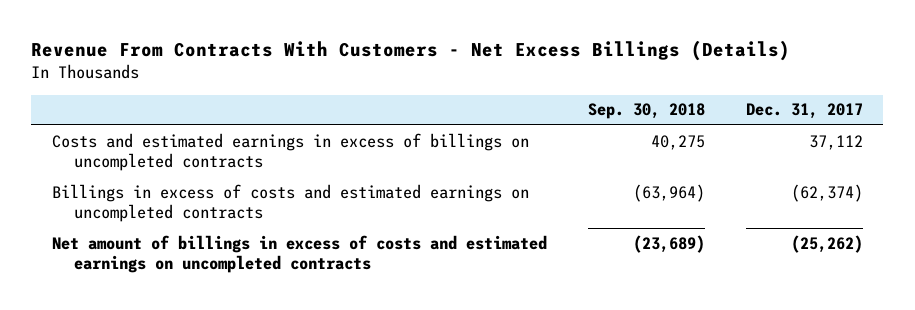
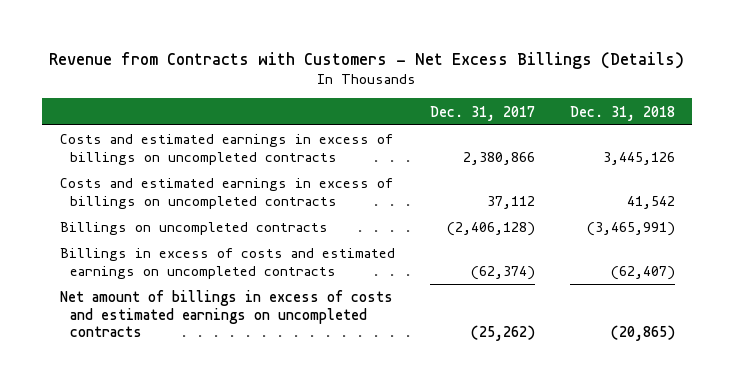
[31,40,791,62] Revenue From Contracts With Customers - Net Excess Billings (Details) -> [49,51,685,69] Revenue from Contracts with Customers - Net Excess Billings (Details)
[587,103,705,120] Sep. 30, 2018 -> none
none -> [569,105,675,121] Dec. 31, 2018
none -> [59,134,393,165] Costs and estimated earnings in excess of billings on uncompleted contracts
none -> [59,222,328,236] Billings on uncompleted contracts

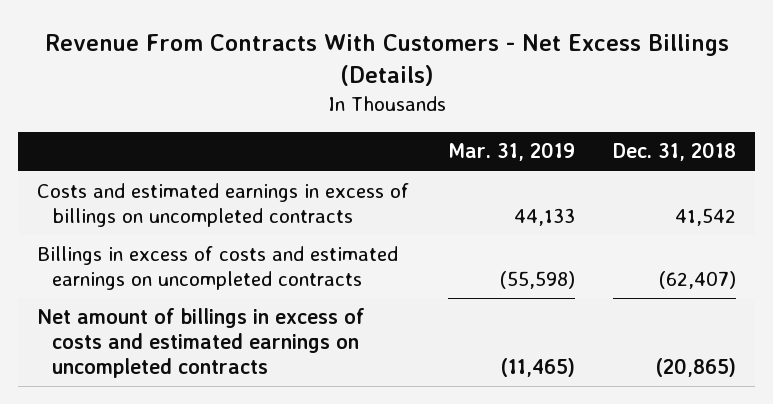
[49,51,685,69] Revenue from Contracts with Customers - Net Excess Billings (Details) -> [44,33,729,86] Revenue From Contracts With Customers - Net Excess Billings (Details)
[429,105,535,121] Dec. 31, 2017 -> none
none -> [447,142,575,162] Mar. 31, 2019
[59,134,393,165] Costs and estimated earnings in excess of billings on uncompleted contracts -> none
[59,222,328,236] Billings on uncompleted contracts -> none

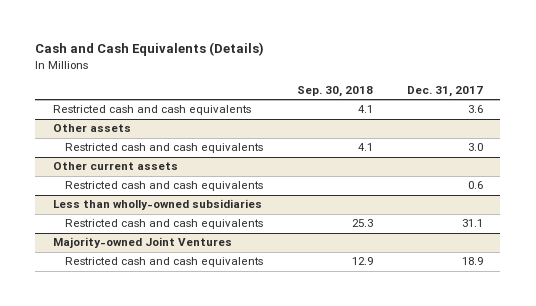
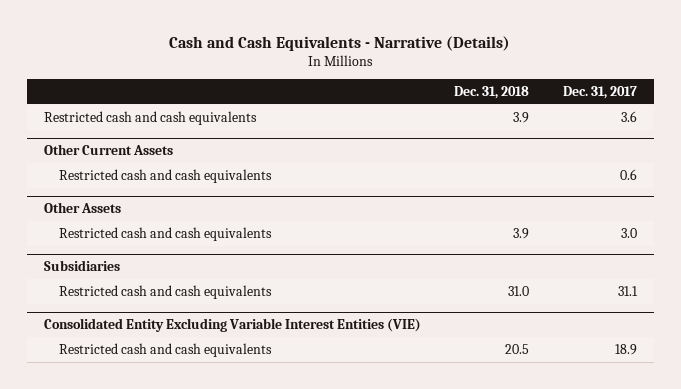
[35,42,265,57] Cash and Cash Equivalents (Details) -> [169,35,511,51] Cash and Cash Equivalents - Narrative (Details)
[296,85,373,97] Sep. 30, 2018 -> none
none -> [454,85,530,99] Dec. 31, 2018
[52,124,131,133] Other assets -> none
[64,143,263,154] Restricted cash and cash equivalents -> none
[52,162,178,171] Other current assets -> [43,144,173,156] Other Current Assets
none -> [43,202,121,214] Other Assets
none -> [59,226,273,241] Restricted cash and cash equivalents
[52,199,262,211] Less than wholly-owned subsidiaries -> [43,260,120,272] Subsidiaries
[52,237,232,249] Majority-owned Joint Ventures -> [43,318,421,333] Consolidated Entity Excluding Variable Interest Entities (VIE)

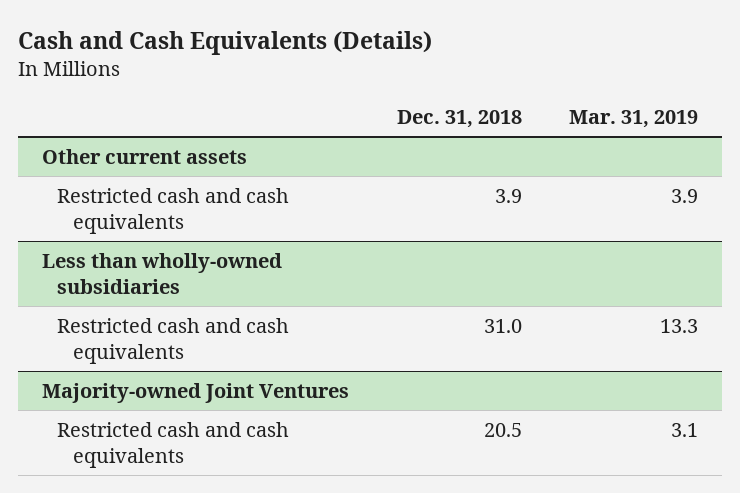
[169,35,511,51] Cash and Cash Equivalents - Narrative (Details) -> [17,31,432,56] Cash and Cash Equivalents (Details)
[562,85,637,99] Dec. 31, 2017 -> none
none -> [569,109,699,128] Mar. 31, 2019
[43,110,257,125] Restricted cash and cash equivalents -> none
[59,168,273,183] Restricted cash and cash equivalents -> none
[43,202,121,214] Other Assets -> none
[43,144,173,156] Other Current Assets -> [41,148,247,164] Other current assets
[43,260,120,272] Subsidiaries -> [41,252,282,294] Less than wholly-owned subsidiaries
[43,318,421,333] Consolidated Entity Excluding Variable Interest Entities (VIE) -> [41,382,349,403] Majority-owned Joint Ventures

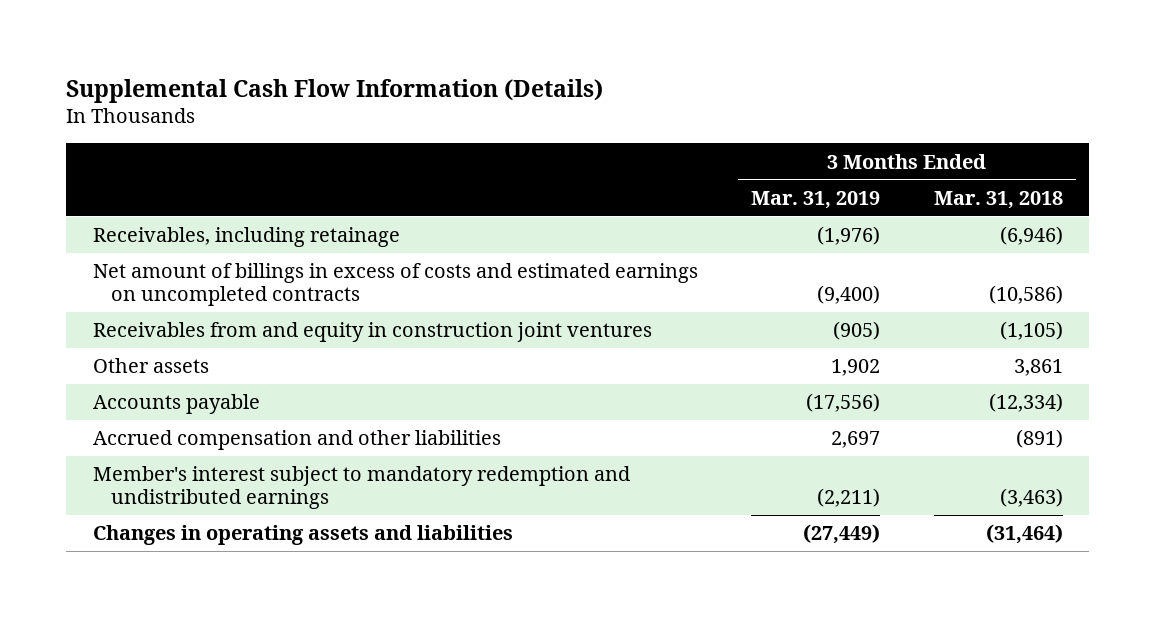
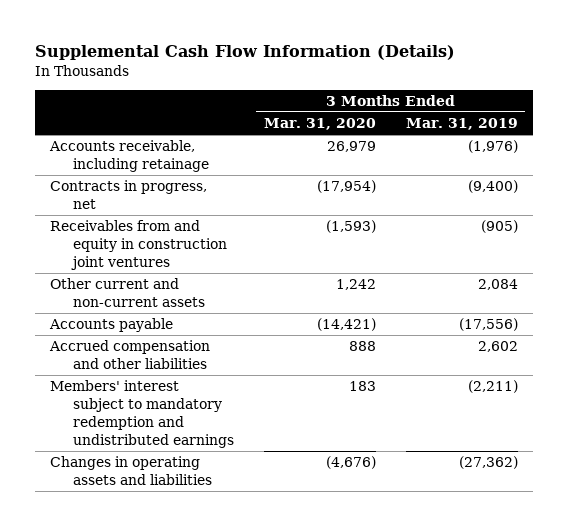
[933,190,1063,209] Mar. 31, 2018 -> none
none -> [263,118,376,131] Mar. 31, 2020
[92,227,400,248] Receivables, including retainage -> [49,140,209,173] Accounts receivable, including retainage
[92,263,698,307] Net amount of billings in excess of costs and estimated earnings on uncompleted contracts -> [50,180,208,210] Contracts in progress, net
[92,358,209,374] Other assets -> [50,278,205,308] Other current and non-current assets
[831,359,881,377] 1,902 -> [477,279,518,291] 2,084
[831,431,881,449] 2,697 -> [477,341,518,353] 2,602
[92,466,630,510] Member's interest subject to mandatory redemption and undistributed earnings -> [50,380,234,448] Members' interest subject to mandatory redemption and undistributed earnings
[803,524,881,545] (27,449) -> [458,456,518,470] (27,362)

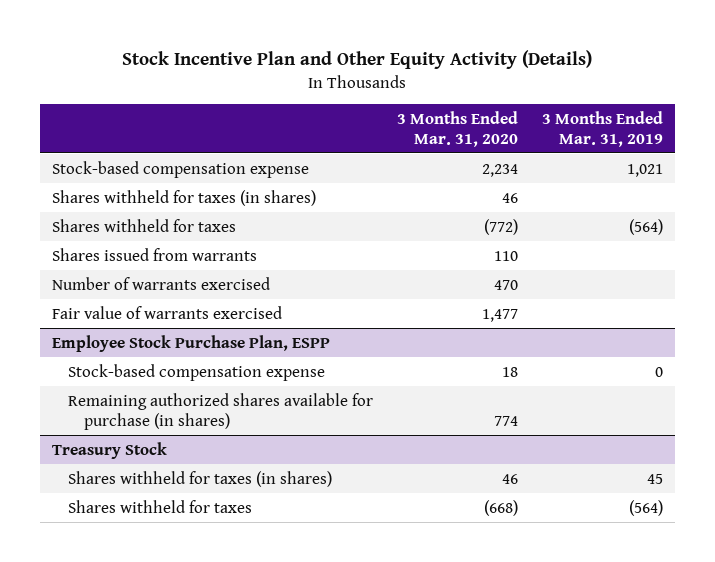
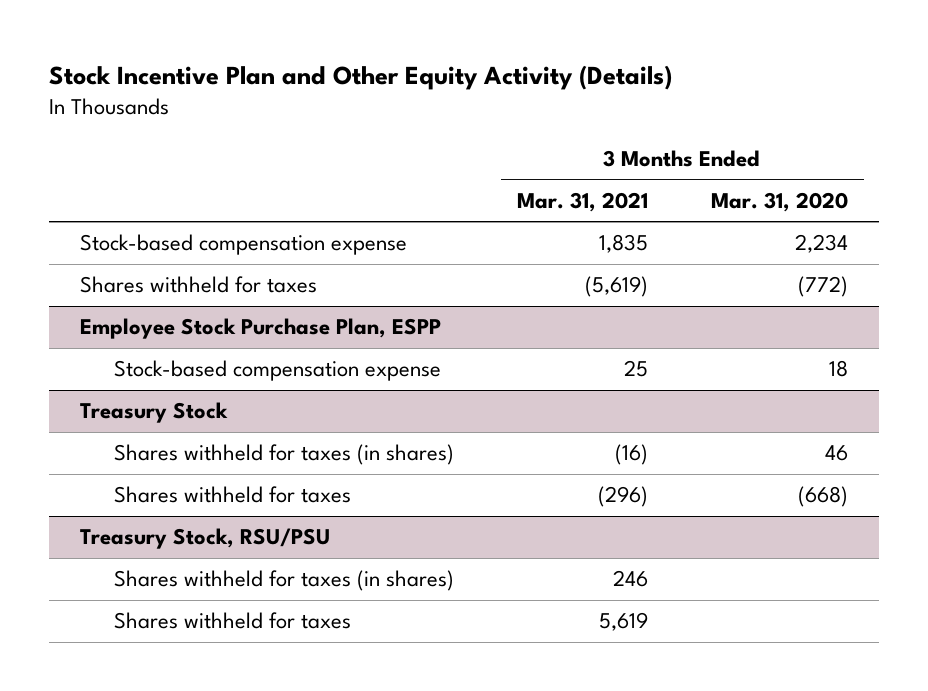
[542,110,664,147] 3 Months Ended Mar. 31, 2019 -> none
none -> [516,191,648,212] Mar. 31, 2021
[51,189,316,206] Shares withheld for taxes (in shares) -> none
[51,247,257,261] Shares issued from warrants -> none
[51,276,270,290] Number of warrants exercised -> none
[51,305,282,319] Fair value of warrants exercised -> none
[67,392,373,430] Remaining authorized shares available for purchase (in shares) -> none
none -> [80,528,331,550] Treasury Stock, RSU/PSU
none -> [113,570,454,592] Shares withheld for taxes (in shares)
none -> [113,612,351,630] Shares withheld for taxes

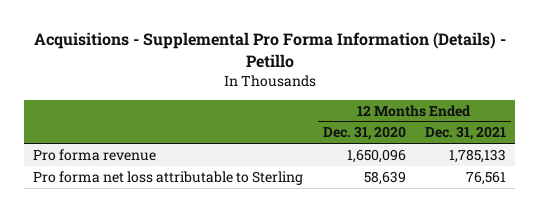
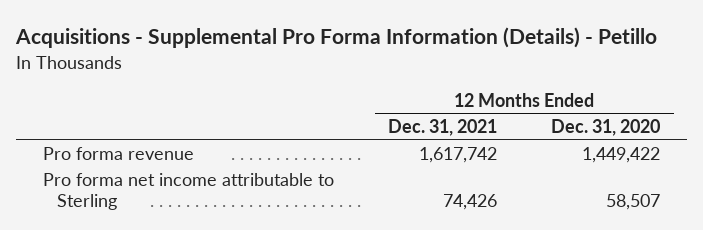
[346,148,406,163] 1,650,096 -> [582,146,661,163] 1,449,422
[448,148,506,163] 1,785,133 -> [419,146,498,163] 1,617,742
[33,170,304,185] Pro forma net loss attributable to Sterling -> [43,172,335,211] Pro forma net income attributable to Sterling
[363,170,406,185] 58,639 -> [606,194,661,211] 58,507
[465,170,506,185] 76,561 -> [443,194,498,211] 74,426

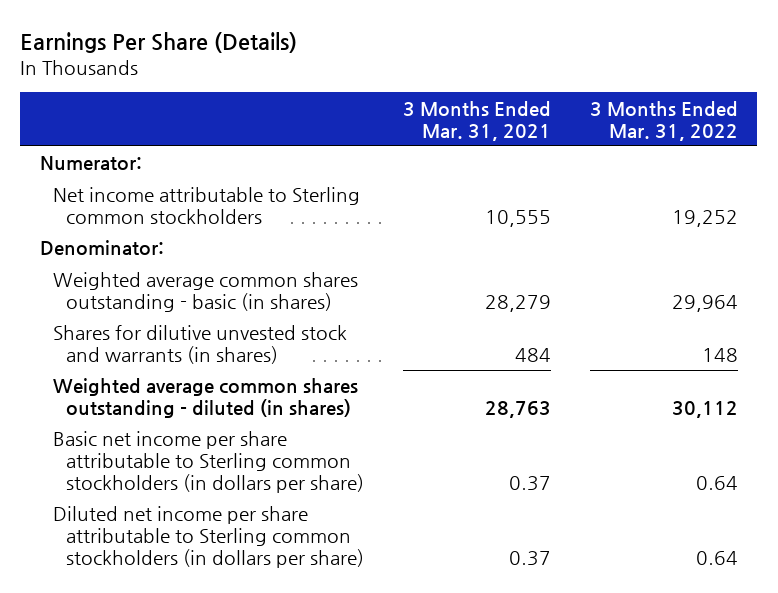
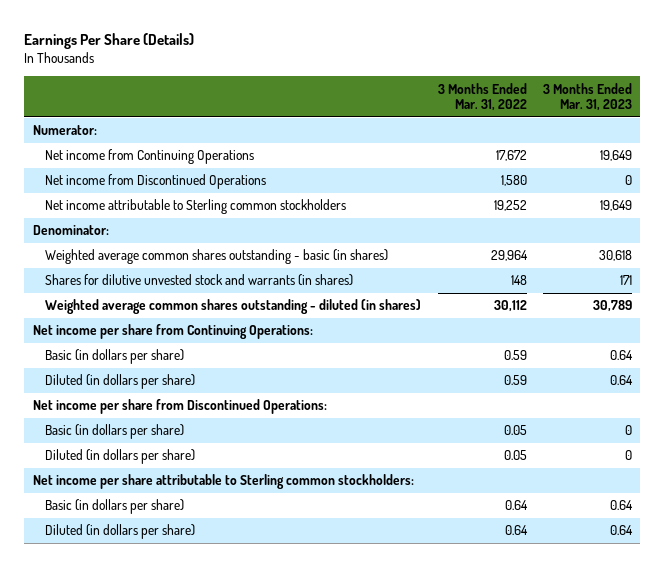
[402,100,551,141] 3 Months Ended Mar. 31, 2021 -> none
none -> [543,82,633,112] 3 Months Ended Mar. 31, 2023
none -> [45,149,255,165] Net income from Continuing Operations
none -> [45,174,267,190] Net income from Discontinued Operations
none -> [32,324,313,340] Net income per share from Continuing Operations:
none -> [45,349,185,365] Basic (in dollars per share)
none -> [45,374,196,390] Diluted (in dollars per share)
none -> [32,399,327,415] Net income per share from Discontinued Operations:
none -> [45,424,185,440] Basic (in dollars per share)
none -> [45,449,196,465] Diluted (in dollars per share)
none -> [32,474,414,490] Net income per share attributable to Sterling common stockholders:
[52,431,364,494] Basic net income per share attributable to Sterling common stockholders (in dollars per share) -> [45,499,185,515] Basic (in dollars per share)
[52,506,364,569] Diluted net income per share attributable to Sterling common stockholders (in dollars per share) -> [45,524,196,540] Diluted (in dollars per share)

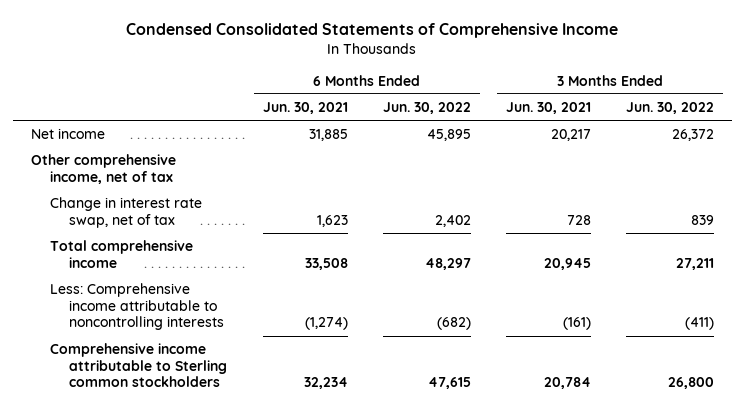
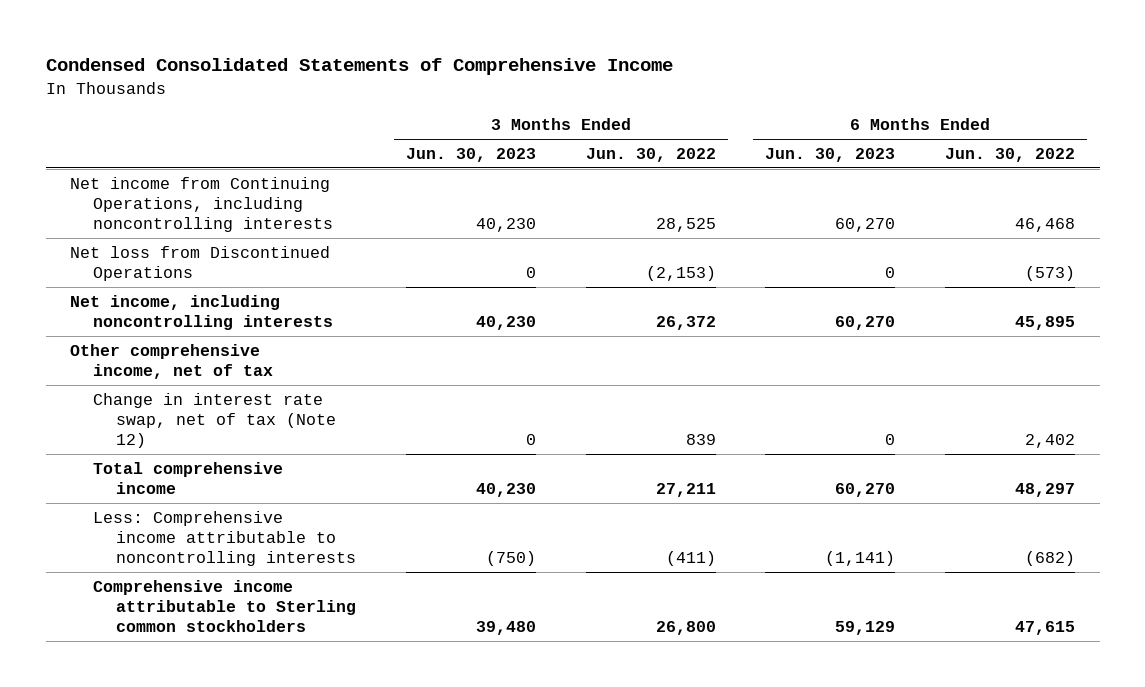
[262,102,348,115] Jun. 30, 2021 -> none
[506,102,592,115] Jun. 30, 2021 -> none
none -> [405,148,536,163] Jun. 30, 2023
none -> [765,148,896,163] Jun. 30, 2023
none -> [70,176,334,232] Net income from Continuing Operations, including noncontrolling interests
none -> [70,245,331,281] Net loss from Discontinued Operations
[30,128,105,140] Net income -> [70,294,334,330] Net income, including noncontrolling interests
[50,197,203,228] Change in interest rate swap, net of tax -> [93,392,337,448] Change in interest rate swap, net of tax (Note 12)

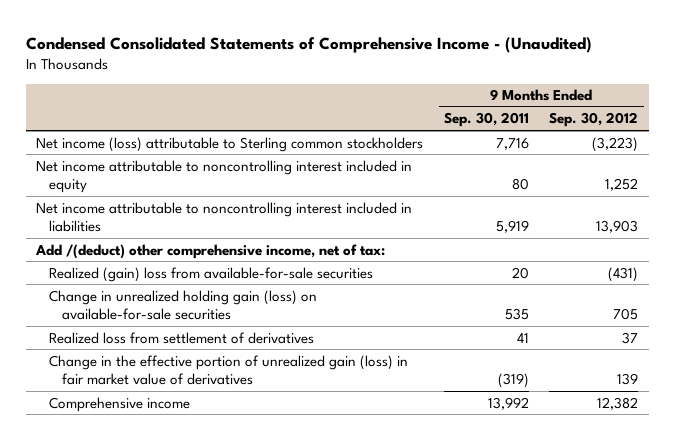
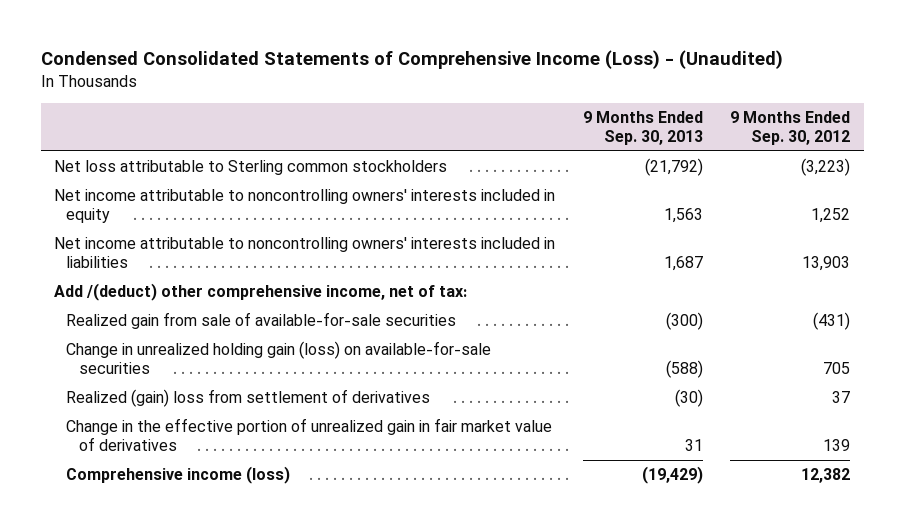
[26,36,593,53] Condensed Consolidated Statements of Comprehensive Income - (Unaudited) -> [40,50,783,70] Condensed Consolidated Statements of Comprehensive Income (Loss) - (Unaudited)
[443,112,529,128] Sep. 30, 2011 -> none
none -> [582,110,703,146] 9 Months Ended Sep. 30, 2013
[36,136,424,152] Net income (loss) attributable to Sterling common stockholders -> [54,159,448,175] Net loss attributable to Sterling common stockholders
[36,159,413,193] Net income attributable to noncontrolling interest included in equity -> [54,188,556,224] Net income attributable to noncontrolling owners' interests included in equity
[36,201,413,232] Net income attributable to noncontrolling interest included in liabilities -> [54,236,556,269] Net income attributable to noncontrolling owners' interests included in liabilities
[49,266,374,282] Realized (gain) loss from available-for-sale securities -> [66,311,457,329] Realized gain from sale of available-for-sale securities
[49,331,315,344] Realized loss from settlement of derivatives -> [66,388,431,407] Realized (gain) loss from settlement of derivatives
[49,354,409,385] Change in the effective portion of unrealized gain (loss) in fair market value of derivatives -> [66,417,553,452] Change in the effective portion of unrealized gain in fair market value of derivatives
[49,396,191,412] Comprehensive income -> [66,465,291,484] Comprehensive income (loss)

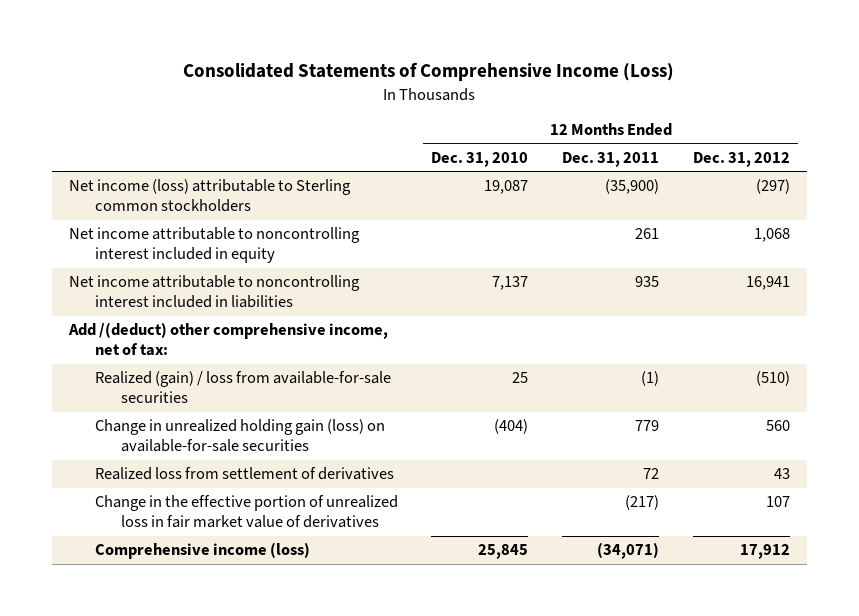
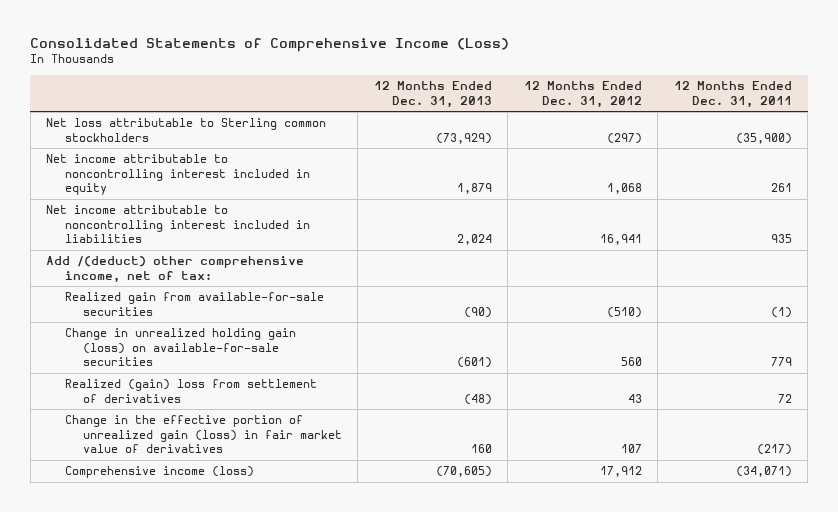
[431,151,529,167] Dec. 31, 2010 -> none
none -> [373,81,492,108] 12 Months Ended Dec. 31, 2013
[68,179,351,213] Net income (loss) attributable to Sterling common stockholders -> [46,118,327,142] Net loss attributable to Sterling common stockholders
[94,371,391,404] Realized (gain) / loss from available-for-sale securities -> [64,292,324,316] Realized gain from available-for-sale securities
[94,467,394,481] Realized loss from settlement of derivatives -> [64,379,317,403] Realized (gain) loss from settlement of derivatives
[94,495,398,529] Change in the effective portion of unrealized loss in fair market value of derivatives -> [64,415,342,454] Change in the effective portion of unrealized gain (loss) in fair market value of derivatives

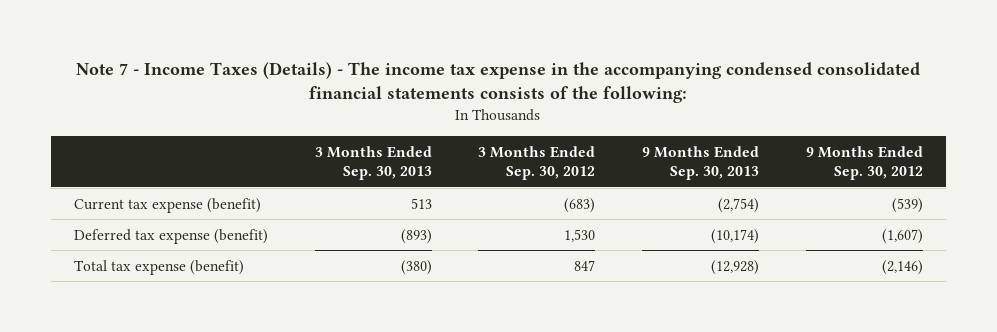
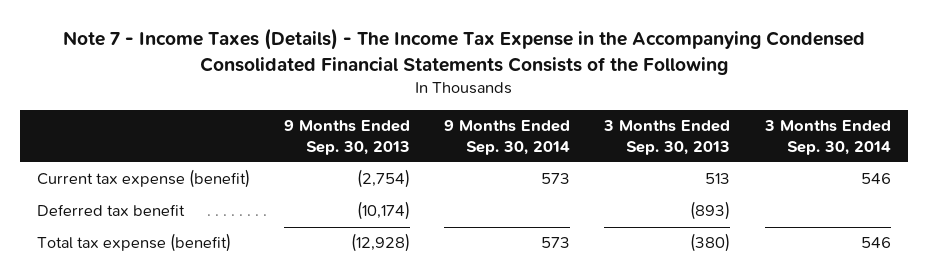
[76,61,921,104] Note 7 - Income Taxes (Details) - The income tax expense in the accompanying condensed consolidated financial statements consists of the following: -> [62,28,865,75] Note 7 - Income Taxes (Details) - The Income Tax Expense in the Accompanying Condensed Consolidated Financial Statements Consists of the Following
[478,145,596,181] 3 Months Ended Sep. 30, 2012 -> none
[805,145,923,181] 9 Months Ended Sep. 30, 2012 -> none
none -> [444,120,571,155] 9 Months Ended Sep. 30, 2014
none -> [763,120,891,155] 3 Months Ended Sep. 30, 2014
[73,228,268,244] Deferred tax expense (benefit) -> [36,204,185,217] Deferred tax benefit

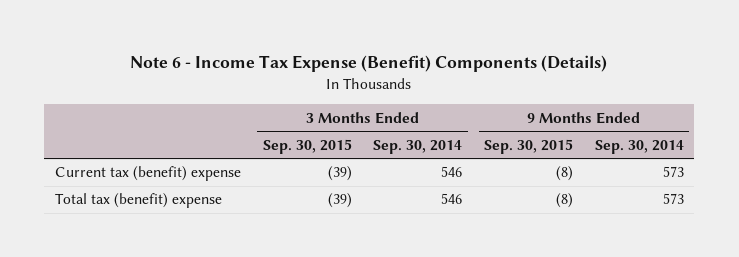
[62,28,865,75] Note 7 - Income Taxes (Details) - The Income Tax Expense in the Accompanying Condensed Consolidated Financial Statements Consists of the Following -> [130,55,608,73] Note 6 - Income Tax Expense (Benefit) Components (Details)
[284,120,411,155] 9 Months Ended Sep. 30, 2013 -> none
[603,120,731,155] 3 Months Ended Sep. 30, 2013 -> none
none -> [262,138,352,154] Sep. 30, 2015
none -> [483,138,573,154] Sep. 30, 2015
[36,204,185,217] Deferred tax benefit -> none
[36,169,250,189] Current tax expense (benefit) -> [55,166,242,182] Current tax (benefit) expense
[36,233,231,253] Total tax expense (benefit) -> [55,193,223,209] Total tax (benefit) expense

